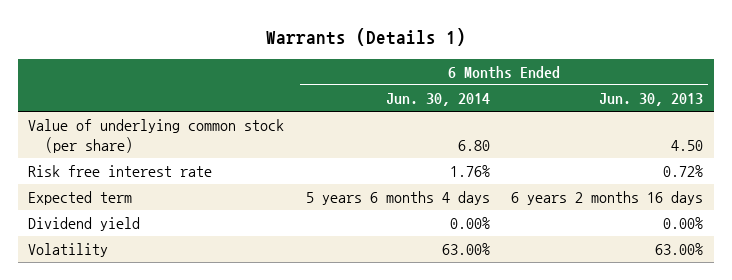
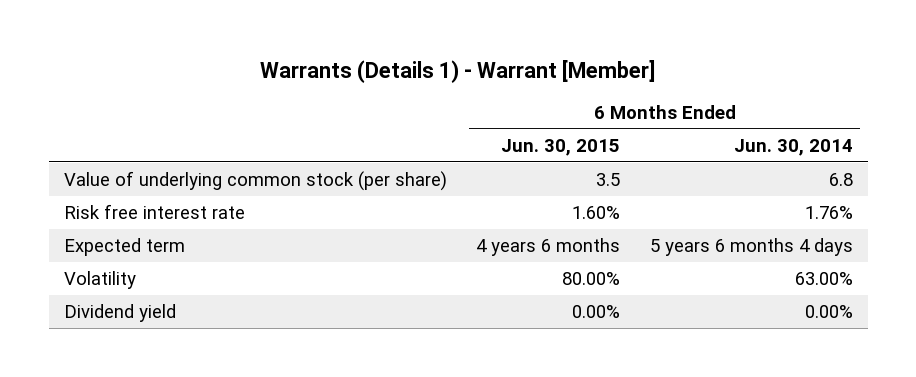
[265,27,466,46] Warrants (Details 1) -> [260,59,656,83] Warrants (Details 1) - Warrant [Member]
[599,93,704,107] Jun. 30, 2013 -> none
none -> [501,138,621,156] Jun. 30, 2015
[457,139,490,151] 6.80 -> [828,172,853,186] 6.8
[28,217,141,232] Dividend yield -> [63,303,176,322] Dividend yield

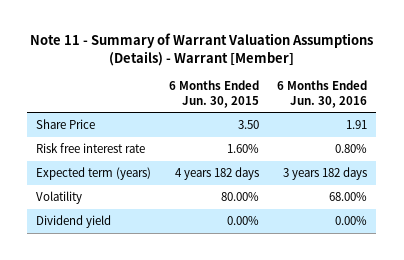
[260,59,656,83] Warrants (Details 1) - Warrant [Member] -> [29,32,373,66] Note 11 - Summary of Warrant Valuation Assumptions (Details) - Warrant [Member]
[733,138,853,156] Jun. 30, 2014 -> none
none -> [277,79,368,108] 6 Months Ended Jun. 30, 2016
[63,170,447,191] Value of underlying common stock (per share) -> none
none -> [36,119,96,130] Share Price
[63,237,185,256] Expected term -> [36,167,152,181] Expected term (years)
[476,237,621,256] 4 years 6 months -> [175,167,260,181] 4 years 182 days

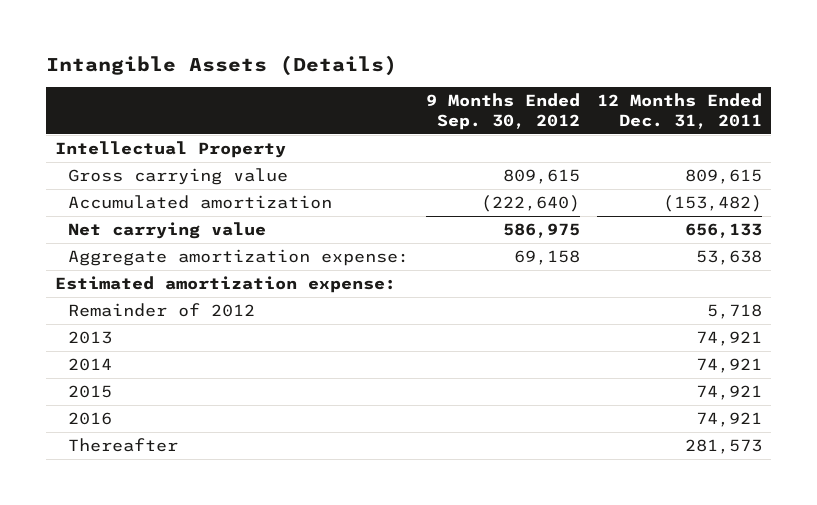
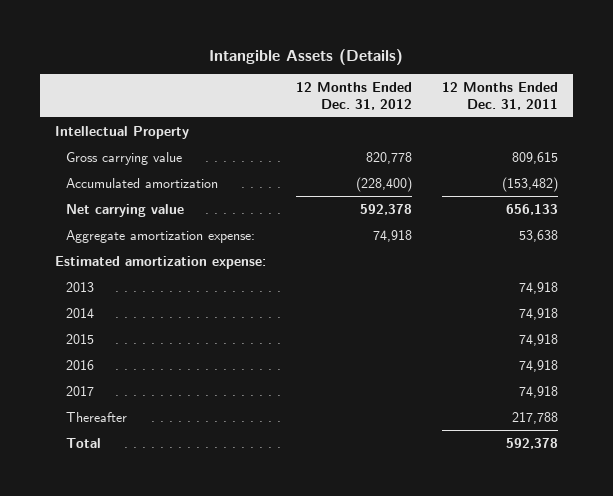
[425,92,580,131] 9 Months Ended Sep. 30, 2012 -> none
none -> [295,82,412,110] 12 Months Ended Dec. 31, 2012
[67,302,255,317] Remainder of 2012 -> none
[696,330,763,346] 74,921 -> [518,281,558,294] 74,918
[696,357,763,373] 74,921 -> [518,307,558,320] 74,918
[696,384,763,400] 74,921 -> [518,333,558,346] 74,918
[696,411,763,427] 74,921 -> [518,359,558,372] 74,918
none -> [65,385,94,396] 2017
[685,438,763,454] 281,573 -> [511,411,558,424] 217,788
none -> [65,437,101,448] Total

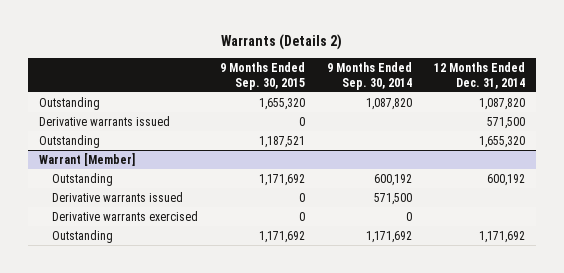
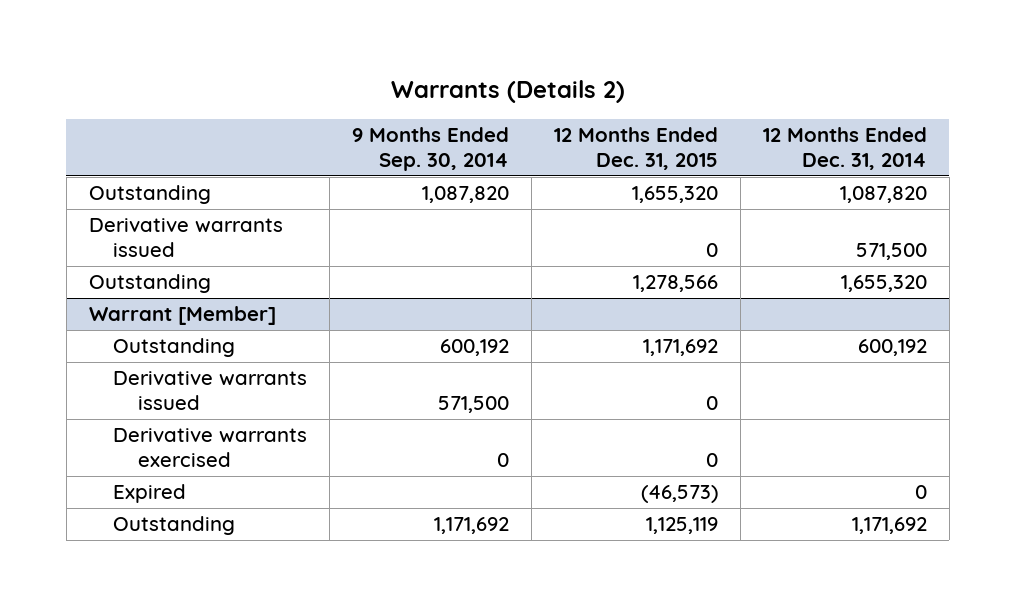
[220,61,306,90] 9 Months Ended Sep. 30, 2015 -> none
none -> [554,127,719,170] 12 Months Ended Dec. 31, 2015
none -> [113,484,187,504] Expired

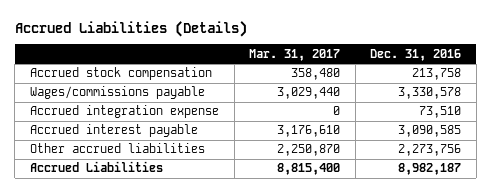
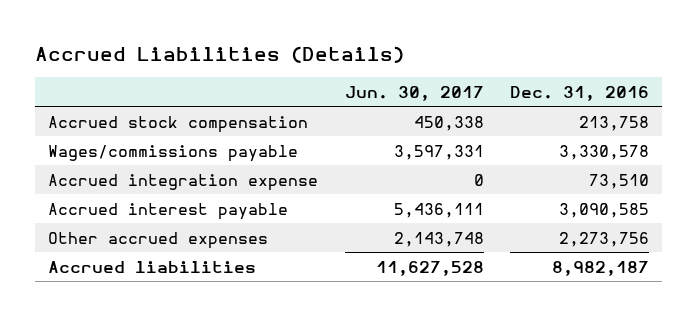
[249,48,341,61] Mar. 31, 2017 -> none
none -> [344,85,484,101] Jun. 30, 2017
[29,143,205,154] Other accrued liabilities -> [48,231,269,249] Other accrued expenses
[29,161,163,173] Accrued Liabilities -> [48,260,257,273] Accrued liabilities

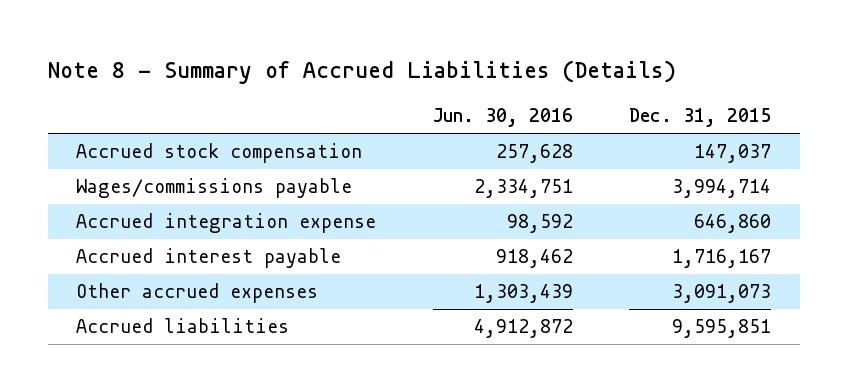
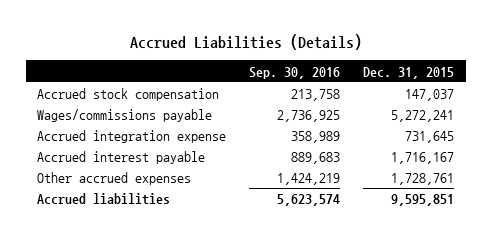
[47,60,676,85] Note 8 - Summary of Accrued Liabilities (Details) -> [129,33,362,50] Accrued Liabilities (Details)
[432,108,573,128] Jun. 30, 2016 -> none
none -> [249,66,341,79] Sep. 30, 2016
[672,179,772,199] 3,994,714 -> [391,110,455,123] 5,272,241
[694,214,772,234] 646,860 -> [405,131,455,144] 731,645
[672,284,772,304] 3,091,073 -> [391,173,455,186] 1,728,761

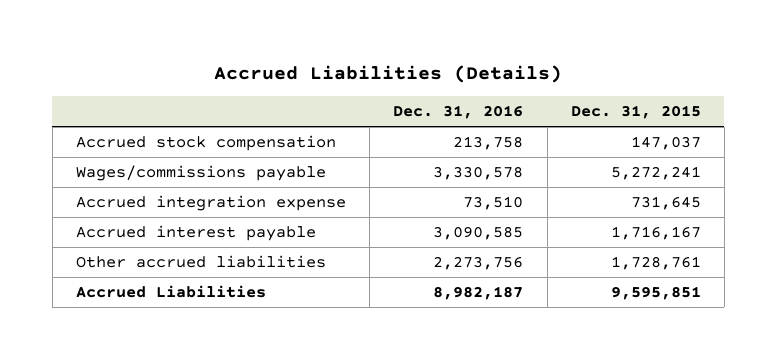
[249,66,341,79] Sep. 30, 2016 -> none
none -> [393,105,524,120] Dec. 31, 2016
[37,172,192,186] Other accrued expenses -> [76,255,327,269] Other accrued liabilities
[37,193,171,206] Accrued liabilities -> [76,285,267,299] Accrued Liabilities

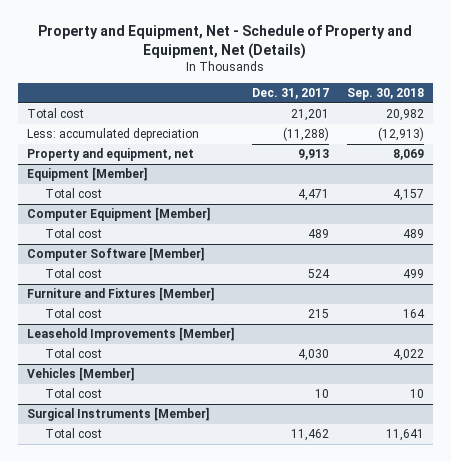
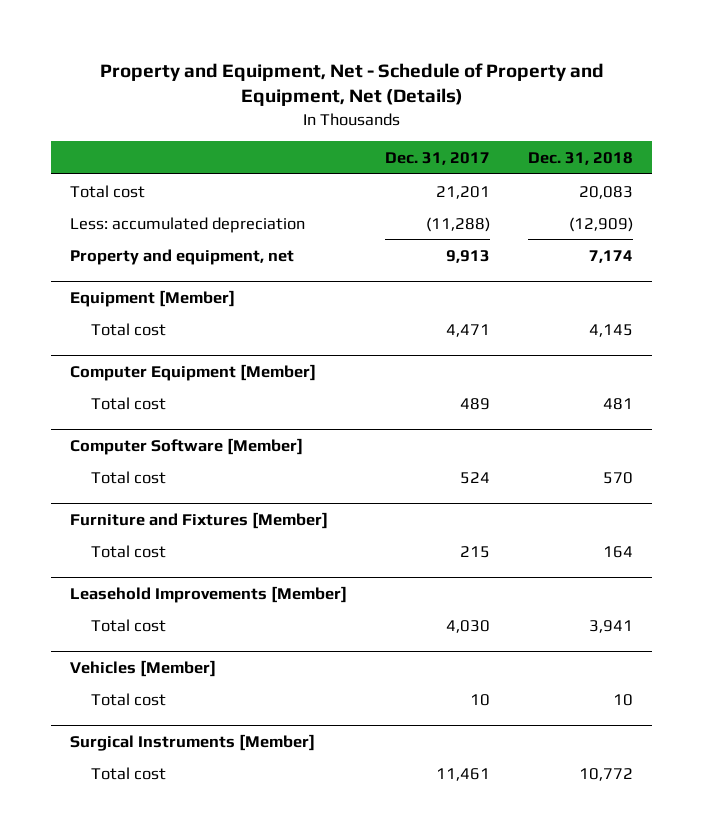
[346,87,424,100] Sep. 30, 2018 -> none
none -> [528,151,634,165] Dec. 31, 2018
[290,429,329,442] 11,462 -> [436,767,491,781] 11,461

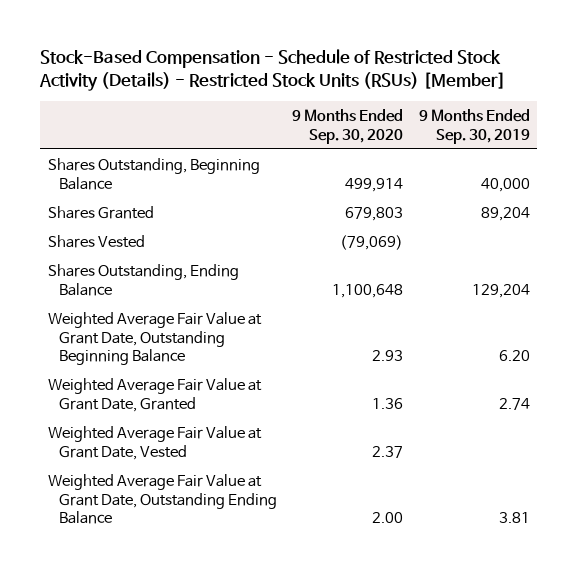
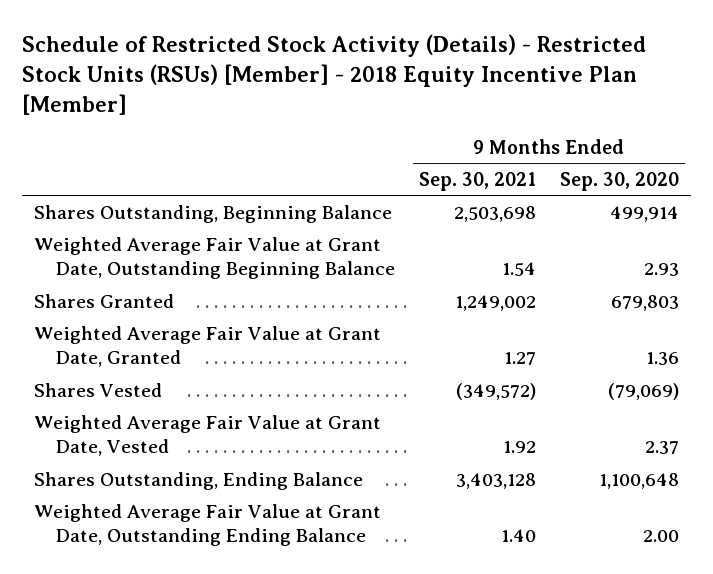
[38,49,506,92] Stock-Based Compensation - Schedule of Restricted Stock Activity (Details) - Restricted Stock Units (RSUs) [Member] -> [22,34,647,116] Schedule of Restricted Stock Activity (Details) - Restricted Stock Units (RSUs) [Member] - 2018 Equity Incentive Plan [Member]
[418,109,530,144] 9 Months Ended Sep. 30, 2019 -> none
none -> [419,171,537,191] Sep. 30, 2021
[47,205,154,219] Shares Granted -> [34,293,175,308] Shares Granted
[47,234,145,248] Shares Vested -> [34,382,163,397] Shares Vested
[47,263,239,296] Shares Outstanding, Ending Balance -> [34,471,364,490] Shares Outstanding, Ending Balance

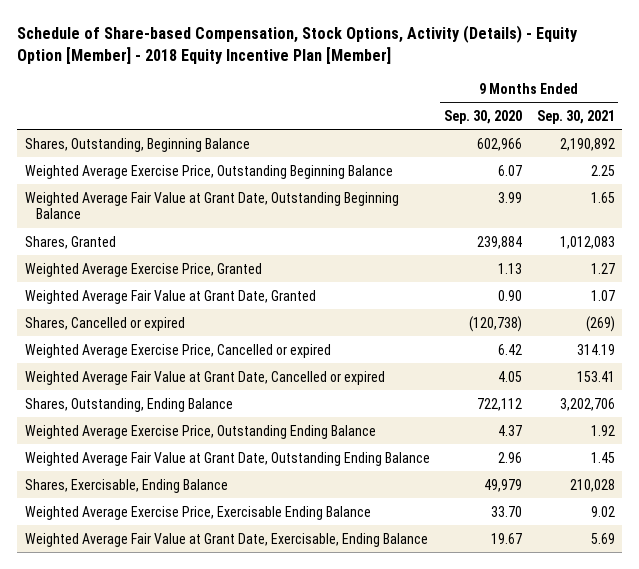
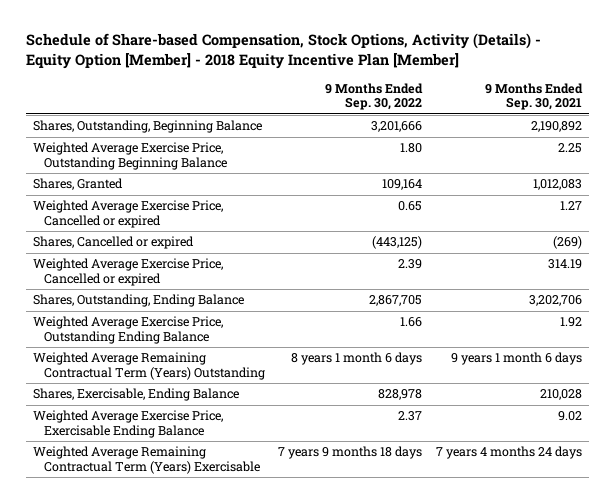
[444,109,523,124] Sep. 30, 2020 -> none
none -> [325,82,424,111] 9 Months Ended Sep. 30, 2022
[24,191,399,219] Weighted Average Fair Value at Grant Date, Outstanding Beginning Balance -> none
[24,289,316,304] Weighted Average Fair Value at Grant Date, Granted -> none
[24,262,262,277] Weighted Average Exercise Price, Granted -> [32,200,223,228] Weighted Average Exercise Price, Cancelled or expired
[24,370,385,385] Weighted Average Fair Value at Grant Date, Cancelled or expired -> none
[24,451,430,466] Weighted Average Fair Value at Grant Date, Outstanding Ending Balance -> none
none -> [32,352,265,380] Weighted Average Remaining Contractual Term (Years) Outstanding
[24,532,428,547] Weighted Average Fair Value at Grant Date, Exercisable, Ending Balance -> none
none -> [32,446,260,474] Weighted Average Remaining Contractual Term (Years) Exercisable

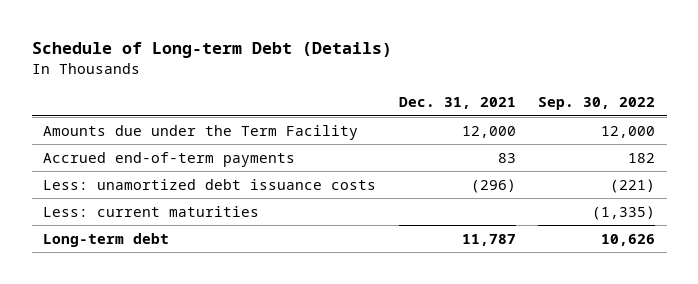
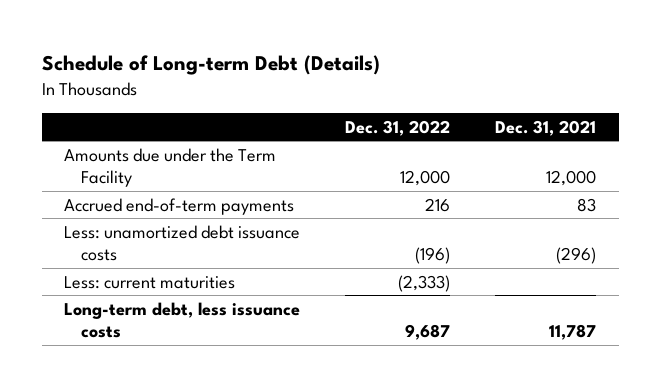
[538,97,656,111] Sep. 30, 2022 -> none
none -> [345,119,451,136] Dec. 31, 2022
[42,232,169,247] Long-term debt -> [64,301,301,339] Long-term debt, less issuance costs

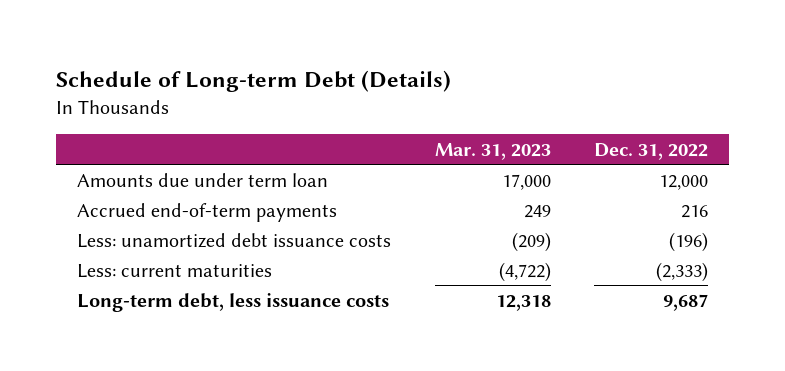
[495,119,597,136] Dec. 31, 2021 -> none
none -> [434,142,551,160] Mar. 31, 2023
[64,147,277,188] Amounts due under the Term Facility -> [77,172,329,187] Amounts due under term loan

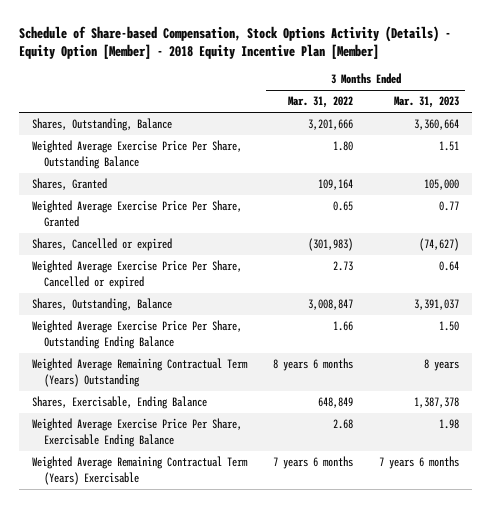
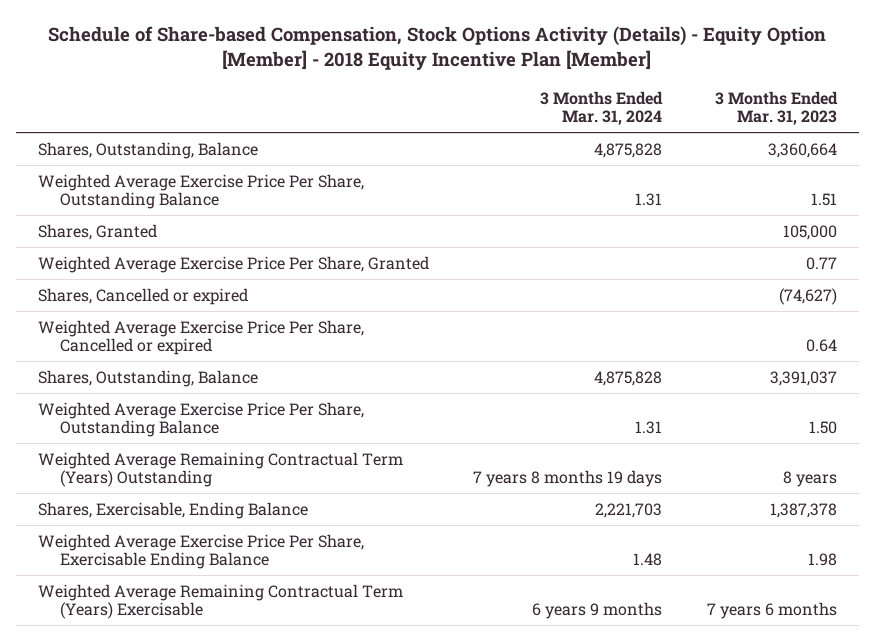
[287,96,353,109] Mar. 31, 2022 -> none
none -> [540,90,664,126] 3 Months Ended Mar. 31, 2024
[31,320,242,349] Weighted Average Exercise Price Per Share, Outstanding Ending Balance -> [37,401,364,438] Weighted Average Exercise Price Per Share, Outstanding Balance

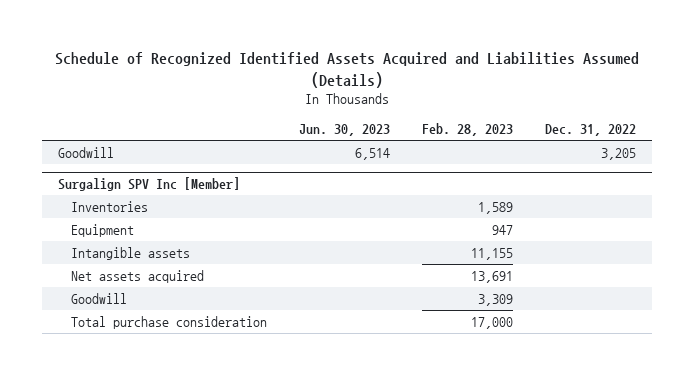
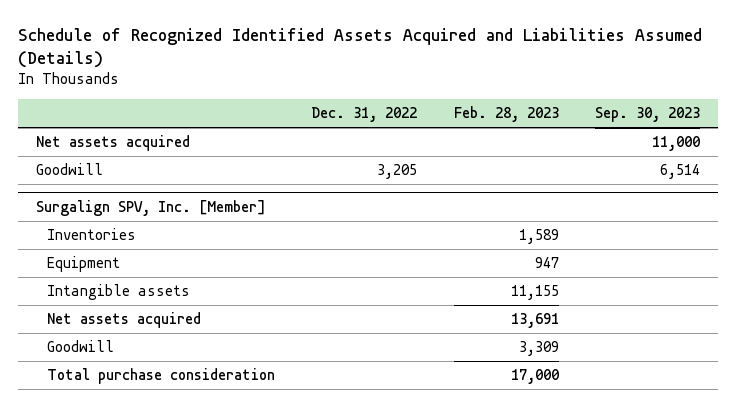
[299,124,391,137] Jun. 30, 2023 -> none
none -> [594,107,700,123] Sep. 30, 2023
none -> [35,135,190,152] Net assets acquired
[57,177,240,192] Surgalign SPV Inc [Member] -> [35,200,266,217] Surgalign SPV, Inc. [Member]

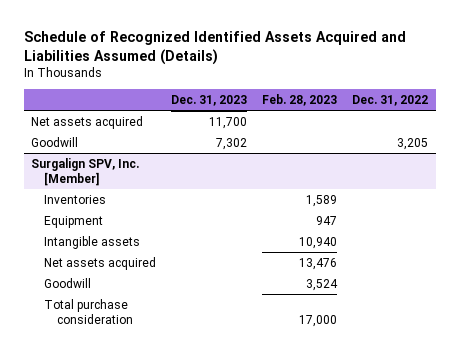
[594,107,700,123] Sep. 30, 2023 -> none
none -> [171,94,248,106] Dec. 31, 2023
[510,285,559,301] 11,155 -> [299,236,338,249] 10,940
[510,313,559,329] 13,691 -> [299,257,338,270] 13,476
[518,341,559,357] 3,309 -> [306,278,339,291] 3,524

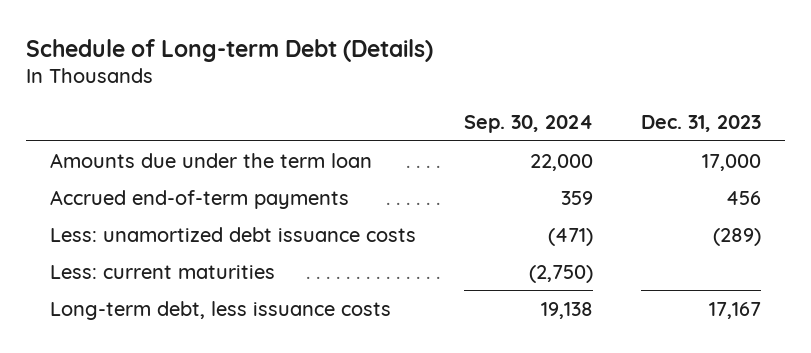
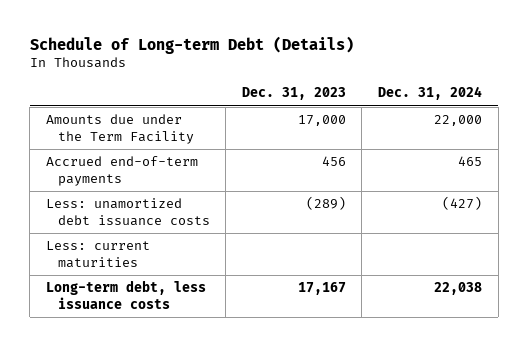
[464,115,594,134] Sep. 30, 2024 -> none
none -> [377,86,482,101] Dec. 31, 2024
[49,152,372,168] Amounts due under the term loan -> [45,114,194,144] Amounts due under the Term Facility

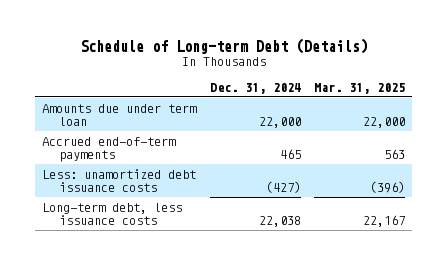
[241,87,346,101] Dec. 31, 2023 -> none
none -> [314,82,406,94] Mar. 31, 2025
[45,114,194,144] Amounts due under the Term Facility -> [42,103,198,127] Amounts due under term loan
[45,241,150,268] Less: current maturities -> none

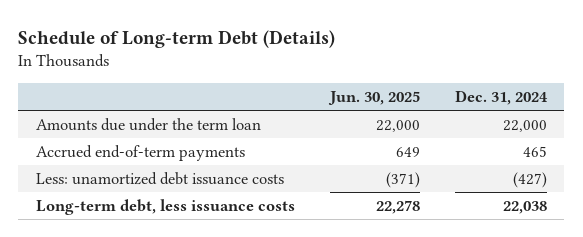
[314,82,406,94] Mar. 31, 2025 -> none
none -> [327,90,420,105] Jun. 30, 2025
[42,103,198,127] Amounts due under term loan -> [35,117,261,131] Amounts due under the term loan

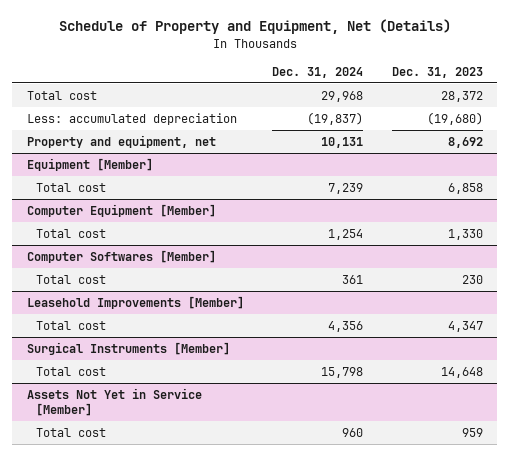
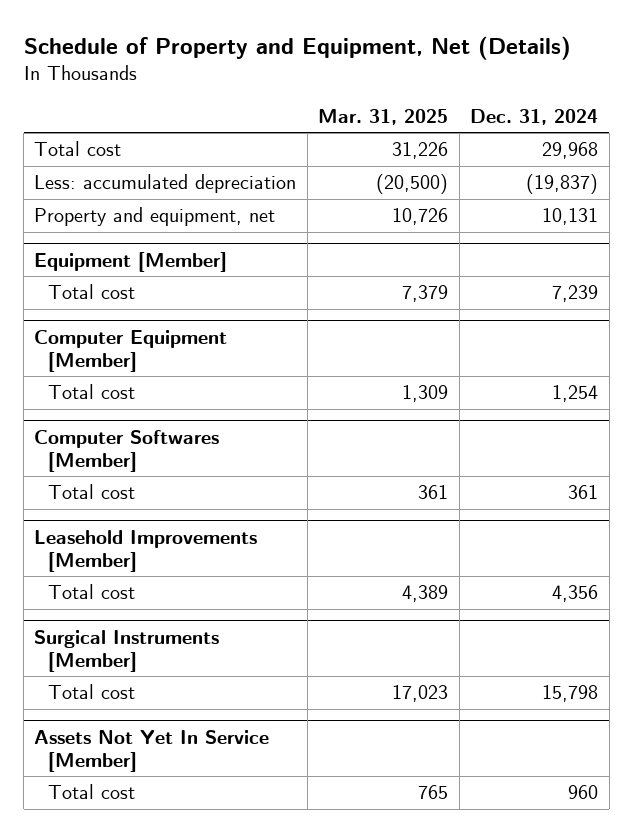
[391,66,483,78] Dec. 31, 2023 -> none
none -> [318,108,449,125] Mar. 31, 2025
[26,387,202,416] Assets Not Yet in Service [Member] -> [34,729,270,773] Assets Not Yet In Service [Member]

